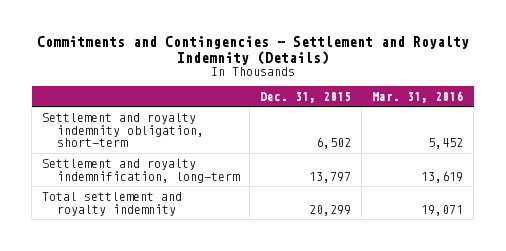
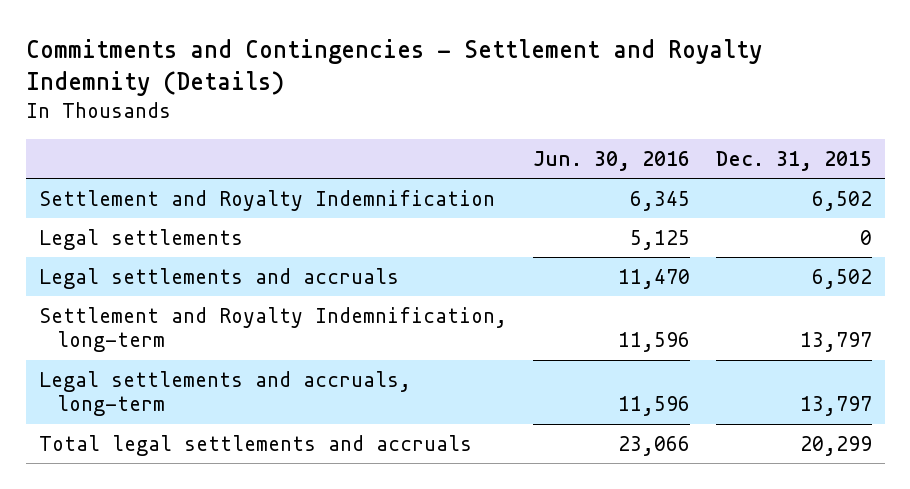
[372,90,464,103] Mar. 31, 2016 -> none
none -> [532,150,690,171] Jun. 30, 2016
none -> [38,189,495,211] Settlement and Royalty Indemnification
none -> [38,228,243,250] Legal settlements
[42,112,204,148] Settlement and royalty indemnity obligation, short-term -> [38,267,399,289] Legal settlements and accruals
none -> [38,306,507,353] Settlement and Royalty Indemnification, long-term
[42,158,240,183] Settlement and royalty indemnification, long-term -> [38,370,411,417] Legal settlements and accruals, long-term
[42,191,183,216] Total settlement and royalty indemnity -> [38,434,472,456] Total legal settlements and accruals

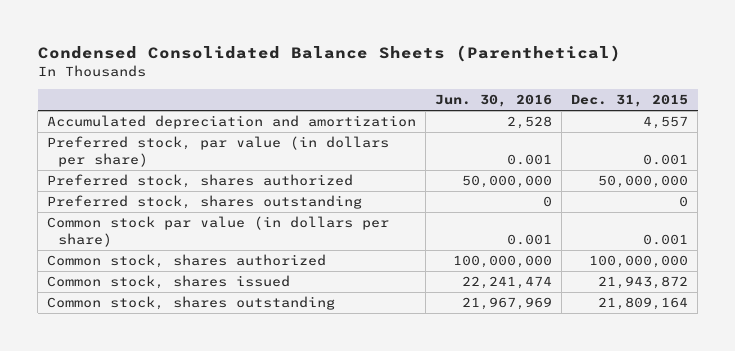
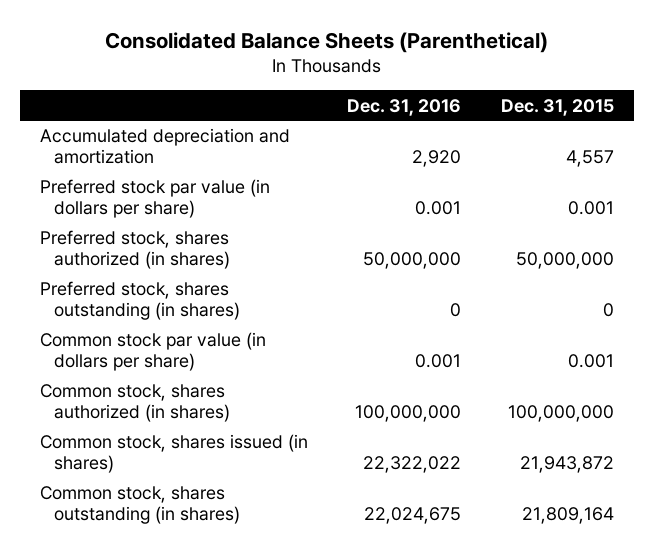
[37,45,621,63] Condensed Consolidated Balance Sheets (Parenthetical) -> [104,31,548,53] Consolidated Balance Sheets (Parenthetical)
[435,94,553,108] Jun. 30, 2016 -> none
none -> [347,98,462,116] Dec. 31, 2016
[47,136,390,168] Preferred stock, par value (in dollars per share) -> [39,179,270,219] Preferred stock par value (in dollars per share)
[47,174,354,189] Preferred stock, shares authorized -> [39,230,231,270] Preferred stock, shares authorized (in shares)
[47,195,363,210] Preferred stock, shares outstanding -> [39,281,241,321] Preferred stock, shares outstanding (in shares)
[47,254,327,269] Common stock, shares authorized -> [39,384,231,423] Common stock, shares authorized (in shares)
[47,275,291,290] Common stock, shares issued -> [39,434,308,474] Common stock, shares issued (in shares)
[47,296,336,311] Common stock, shares outstanding -> [39,486,241,525] Common stock, shares outstanding (in shares)

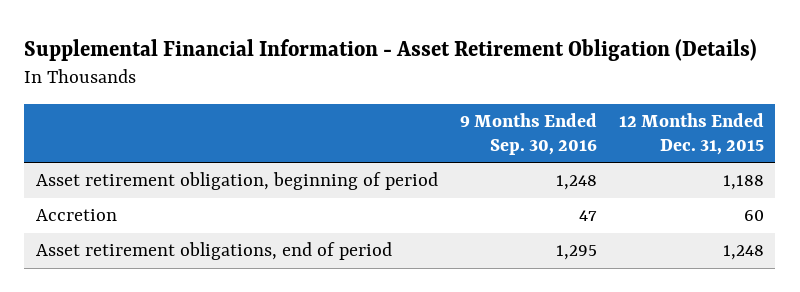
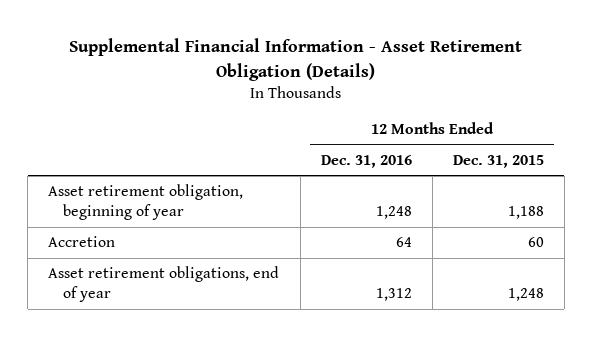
[459,112,597,155] 9 Months Ended Sep. 30, 2016 -> none
none -> [320,154,412,168] Dec. 31, 2016
[35,172,438,191] Asset retirement obligation, beginning of period -> [48,184,244,221] Asset retirement obligation, beginning of year
[35,242,392,261] Asset retirement obligations, end of period -> [48,266,280,303] Asset retirement obligations, end of year

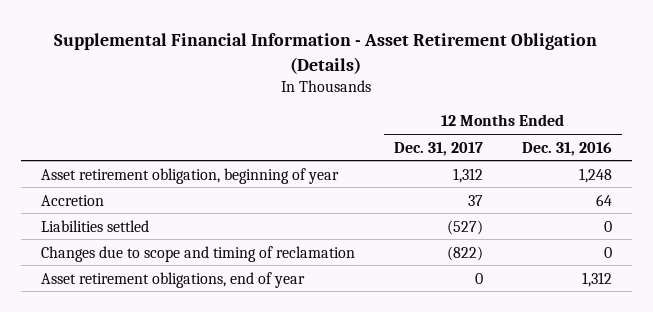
[452,154,544,168] Dec. 31, 2015 -> none
none -> [393,141,483,156] Dec. 31, 2017
none -> [40,219,149,232] Liabilities settled
none -> [40,245,355,262] Changes due to scope and timing of reclamation

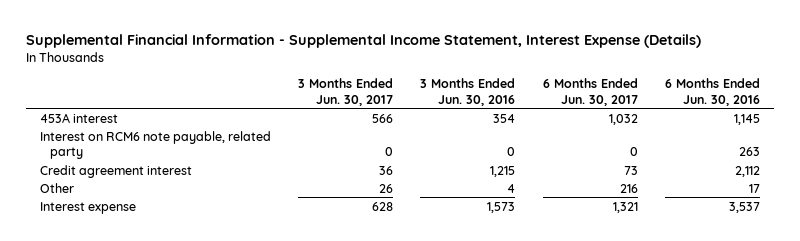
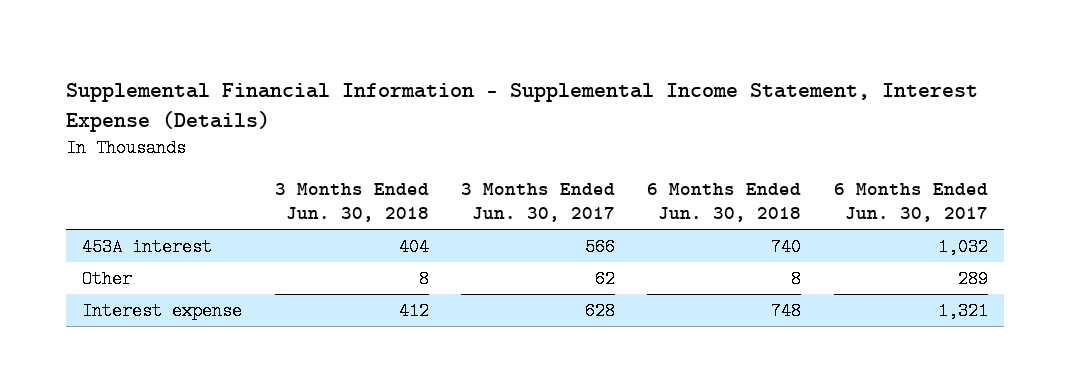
[420,78,516,106] 3 Months Ended Jun. 30, 2016 -> none
[665,78,761,106] 6 Months Ended Jun. 30, 2016 -> none
none -> [274,182,429,223] 3 Months Ended Jun. 30, 2018
none -> [647,182,802,223] 6 Months Ended Jun. 30, 2018
[39,130,271,160] Interest on RCM6 note payable, related party -> none
[39,164,192,178] Credit agreement interest -> none
[378,183,393,193] 26 -> [594,269,615,288] 62
[619,183,638,193] 216 -> [957,269,988,288] 289

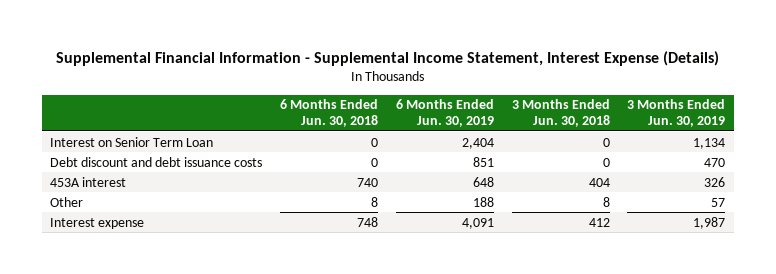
[460,182,615,223] 3 Months Ended Jun. 30, 2017 -> none
[833,182,988,223] 6 Months Ended Jun. 30, 2017 -> none
none -> [395,99,494,128] 6 Months Ended Jun. 30, 2019
none -> [627,99,726,128] 3 Months Ended Jun. 30, 2019
none -> [50,136,214,147] Interest on Senior Term Loan
none -> [50,156,263,167] Debt discount and debt issuance costs

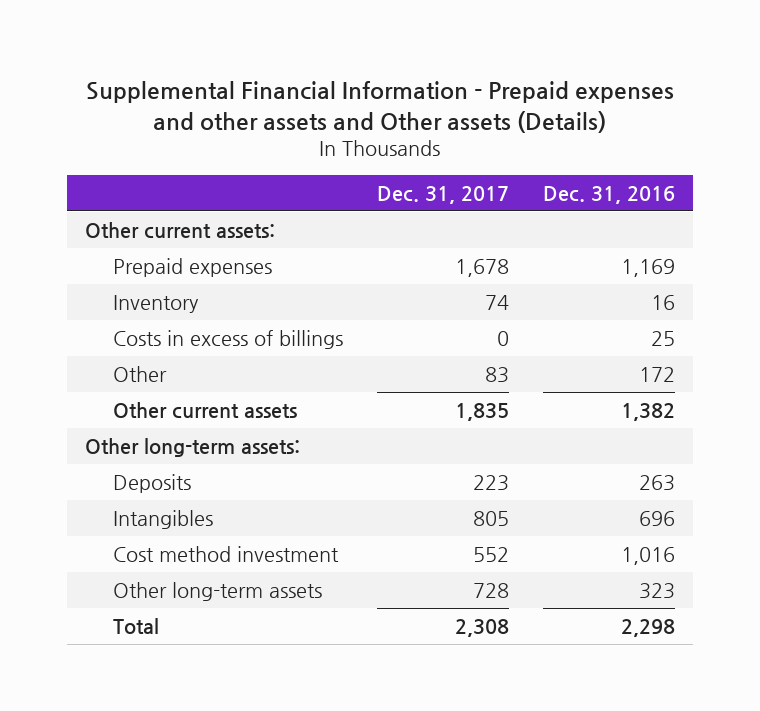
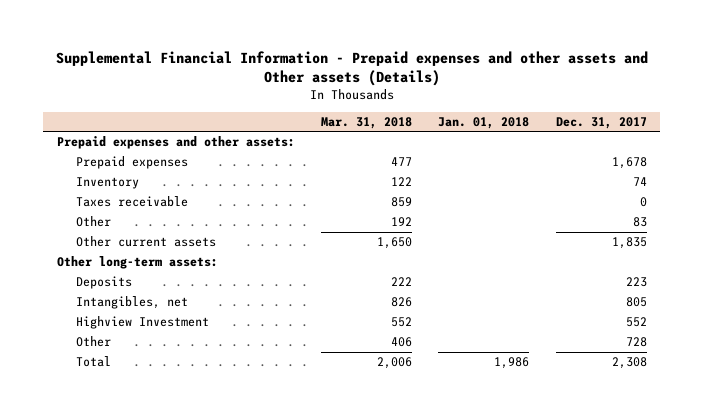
[543,185,676,204] Dec. 31, 2016 -> none
none -> [320,116,412,129] Mar. 31, 2018
none -> [438,116,530,129] Jan. 01, 2018
[84,222,275,240] Other current assets: -> [56,136,295,150] Prepaid expenses and other assets:
[113,330,344,350] Costs in excess of billings -> none
none -> [76,196,189,208] Taxes receivable
[113,510,214,530] Intangibles -> [76,296,189,310] Intangibles, net
[113,546,340,563] Cost method investment -> [76,316,210,330] Highview Investment
[113,582,323,602] Other long-term assets -> [76,336,112,348] Other

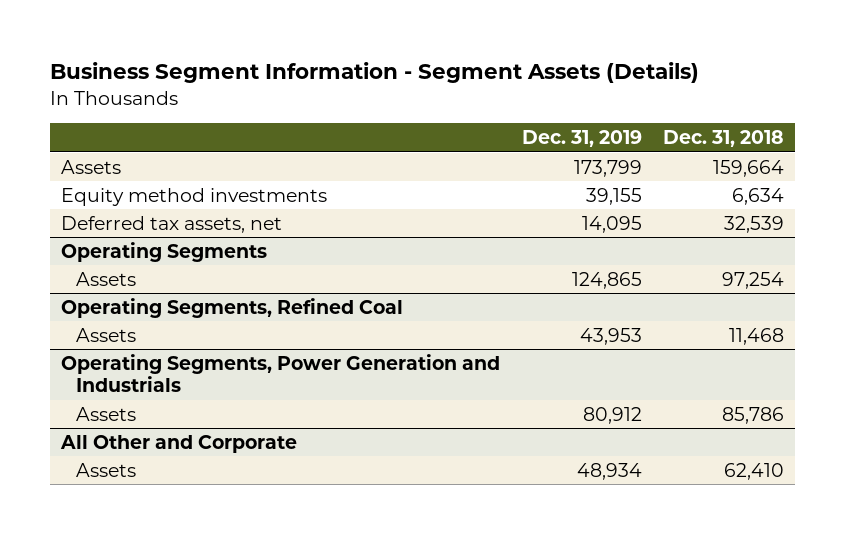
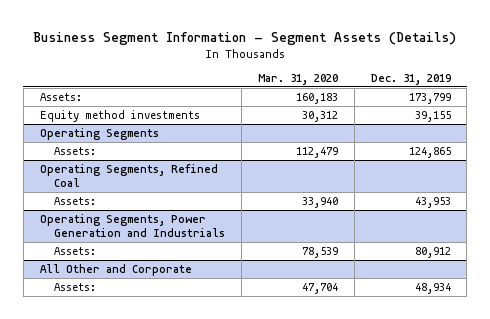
[663,130,785,148] Dec. 31, 2018 -> none
none -> [257,74,338,86] Mar. 31, 2020
[60,159,121,174] Assets -> [39,92,82,101] Assets:
[60,215,282,233] Deferred tax assets, net -> none
[76,271,137,286] Assets -> [54,146,97,155] Assets:
[76,327,137,342] Assets -> [54,196,97,205] Assets:
[76,406,137,421] Assets -> [54,246,97,255] Assets:
[76,462,137,477] Assets -> [54,282,97,291] Assets:

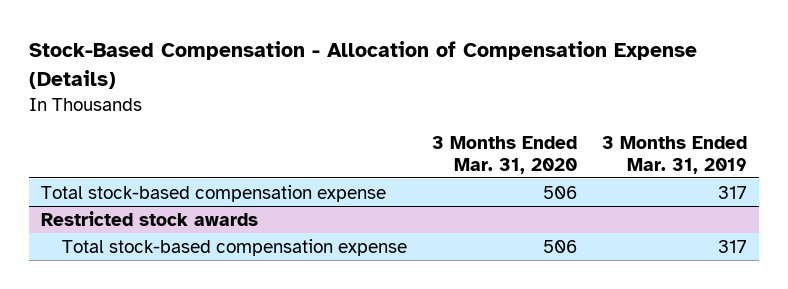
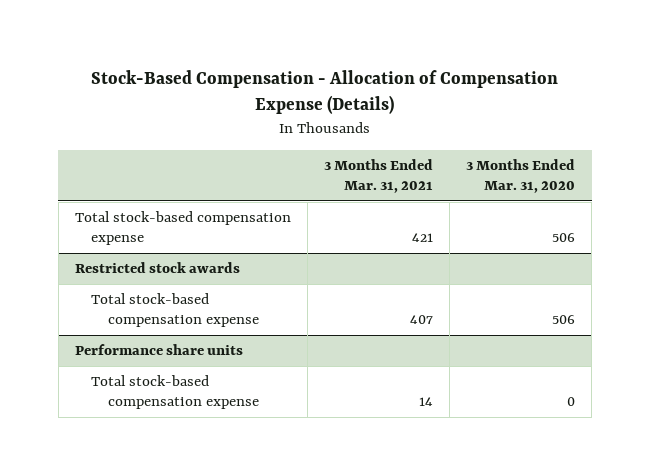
[601,135,747,174] 3 Months Ended Mar. 31, 2019 -> none
none -> [324,158,434,194] 3 Months Ended Mar. 31, 2021
none -> [74,344,243,356] Performance share units
none -> [91,375,259,410] Total stock-based compensation expense

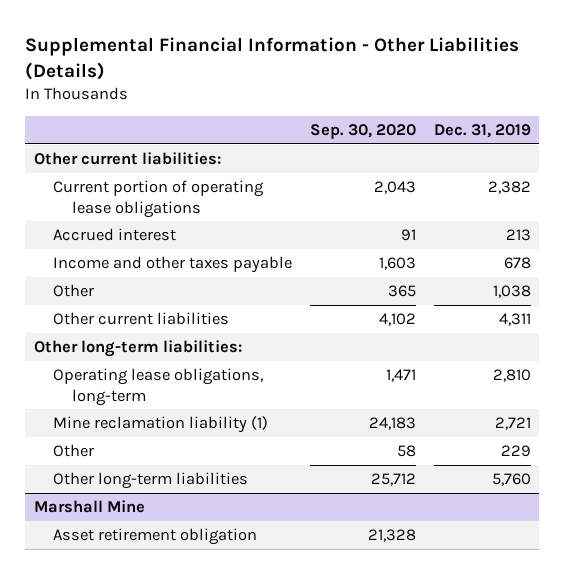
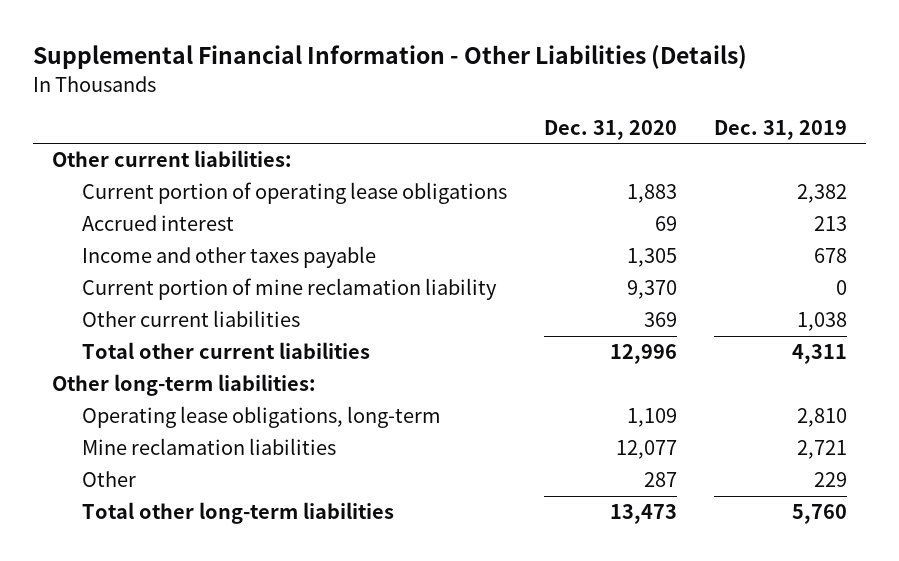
[309,124,416,140] Sep. 30, 2020 -> none
none -> [544,119,678,140] Dec. 31, 2020
none -> [82,278,498,301] Current portion of mine reclamation liability
[52,284,94,298] Other -> [82,310,301,328] Other current liabilities
[52,312,229,326] Other current liabilities -> [82,342,371,360] Total other current liabilities
[52,416,268,434] Mine reclamation liability (1) -> [82,438,337,456] Mine reclamation liabilities
[34,500,146,514] Marshall Mine -> none
[52,528,257,546] Asset retirement obligation -> none
[52,472,248,490] Other long-term liabilities -> [82,502,395,525] Total other long-term liabilities

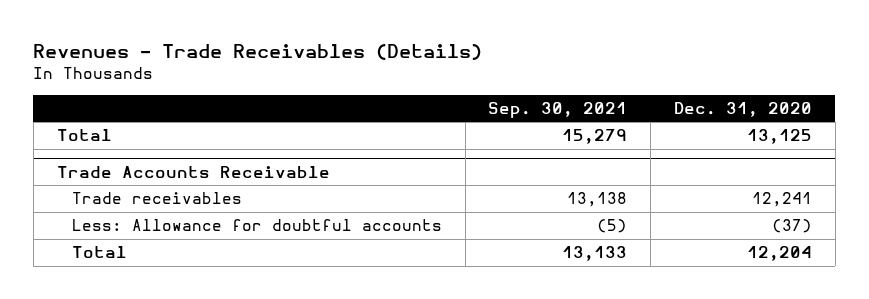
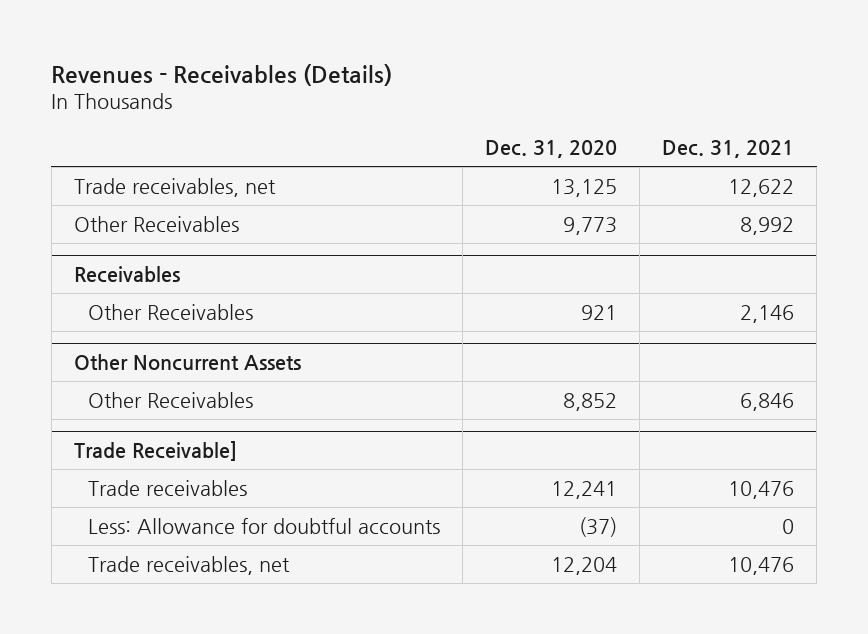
[33,43,483,60] Revenues - Trade Receivables (Details) -> [51,63,393,86] Revenues - Receivables (Details)
[488,101,628,118] Sep. 30, 2021 -> none
none -> [662,140,795,159] Dec. 31, 2021
[56,129,112,142] Total -> [73,177,276,197] Trade receivables, net
none -> [73,215,239,232] Other Receivables
none -> [73,266,180,284] Receivables
none -> [87,303,253,320] Other Receivables
none -> [73,354,301,372] Other Noncurrent Assets
none -> [87,391,253,408] Other Receivables
[56,165,330,178] Trade Accounts Receivable -> [73,441,237,462] Trade Receivable]
[71,246,127,259] Total -> [87,555,290,575] Trade receivables, net

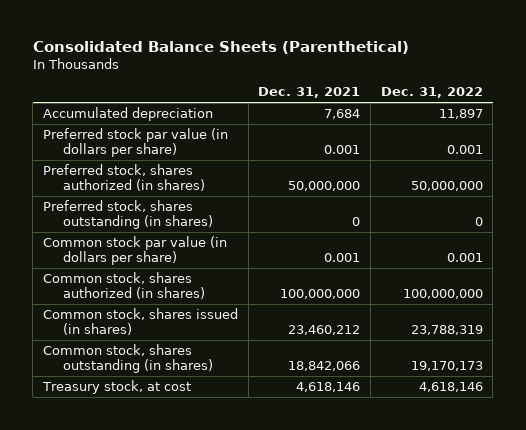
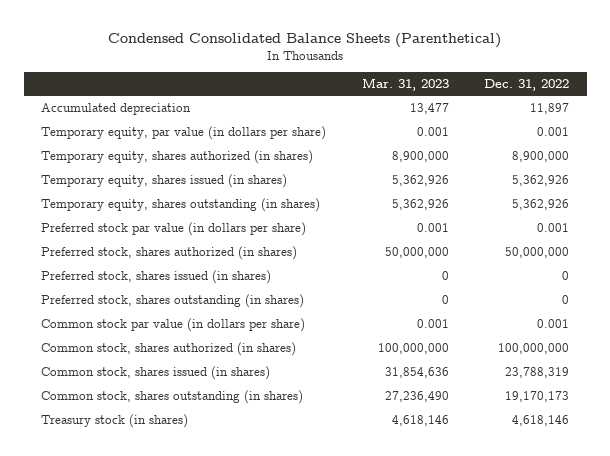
[32,41,409,55] Consolidated Balance Sheets (Parenthetical) -> [108,32,502,48] Condensed Consolidated Balance Sheets (Parenthetical)
[258,87,361,99] Dec. 31, 2021 -> none
none -> [361,77,449,91] Mar. 31, 2023
none -> [41,126,327,141] Temporary equity, par value (in dollars per share)
none -> [41,150,314,165] Temporary equity, shares authorized (in shares)
none -> [41,174,288,189] Temporary equity, shares issued (in shares)
none -> [41,198,321,213] Temporary equity, shares outstanding (in shares)
none -> [41,270,272,285] Preferred stock, shares issued (in shares)
[42,379,192,394] Treasury stock, at cost -> [41,414,189,429] Treasury stock (in shares)

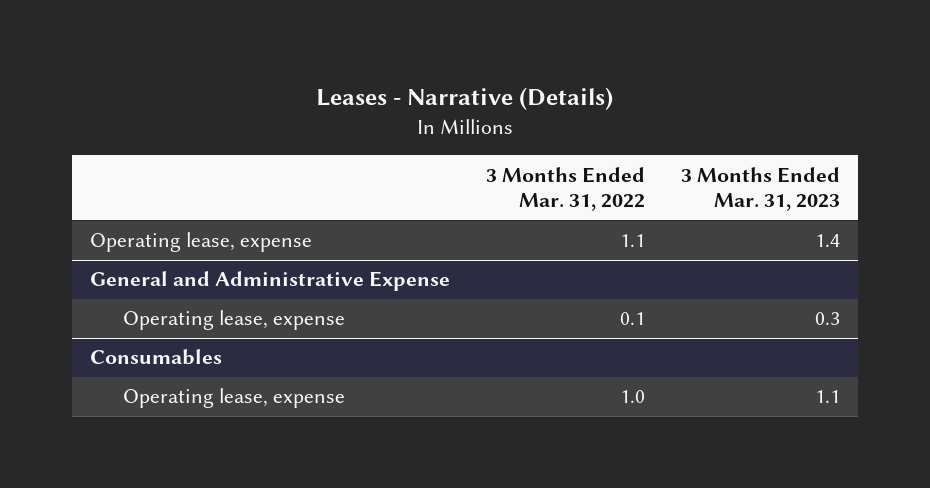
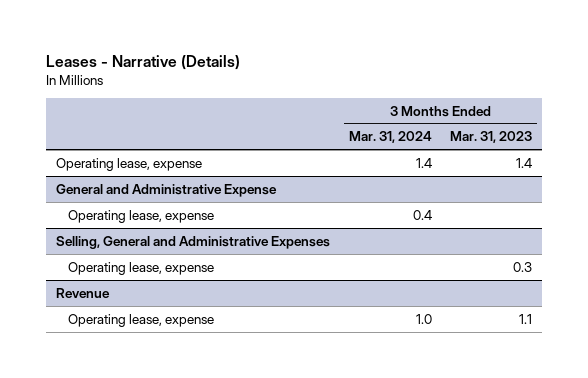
[485,166,645,212] 3 Months Ended Mar. 31, 2022 -> none
none -> [348,131,432,144] Mar. 31, 2024
none -> [68,209,215,223] Operating lease, expense
none -> [55,235,330,249] Selling, General and Administrative Expenses
[89,349,222,366] Consumables -> [55,287,110,298] Revenue

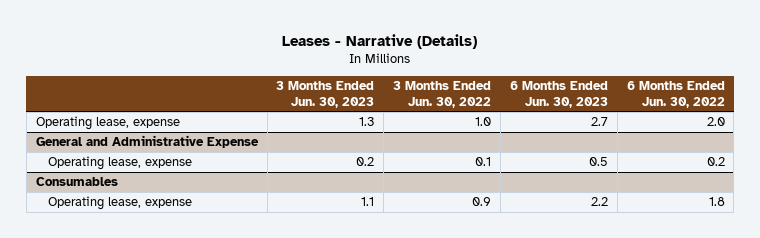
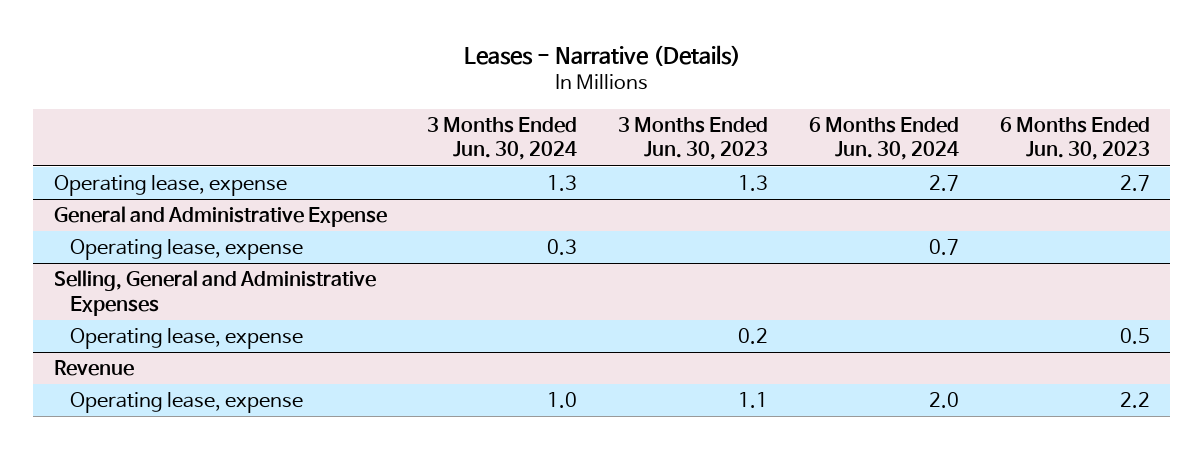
[393,80,492,108] 3 Months Ended Jun. 30, 2022 -> none
[626,80,725,108] 6 Months Ended Jun. 30, 2022 -> none
none -> [427,116,578,161] 3 Months Ended Jun. 30, 2024
none -> [808,116,959,161] 6 Months Ended Jun. 30, 2024
none -> [69,238,303,260] Operating lease, expense
none -> [53,269,376,316] Selling, General and Administrative Expenses
[35,177,118,187] Consumables -> [53,359,134,376] Revenue

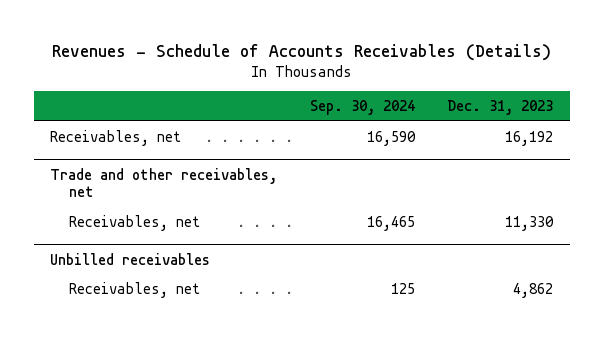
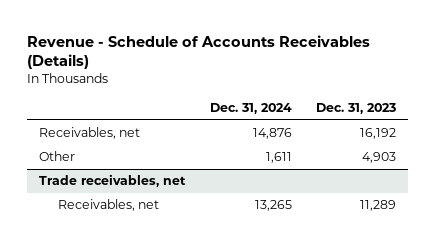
[51,43,551,61] Revenues - Schedule of Accounts Receivables (Details) -> [27,34,371,70] Revenue - Schedule of Accounts Receivables (Details)
[309,100,415,116] Sep. 30, 2024 -> none
none -> [209,103,292,115] Dec. 31, 2024
[49,252,210,265] Unbilled receivables -> none
[68,281,200,298] Receivables, net -> none
none -> [39,151,76,162] Other
[49,167,277,198] Trade and other receivables, net -> [39,174,187,188] Trade receivables, net
[505,215,555,231] 11,330 -> [360,200,397,212] 11,289

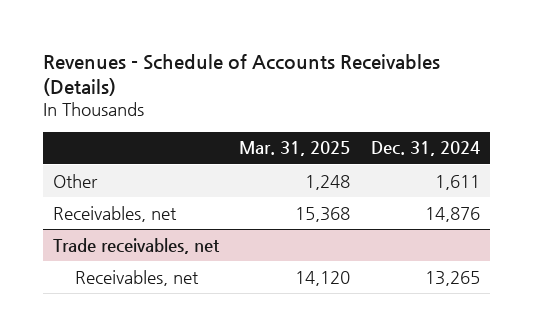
[27,34,371,70] Revenue - Schedule of Accounts Receivables (Details) -> [42,54,440,97] Revenues - Schedule of Accounts Receivables (Details)
[316,103,397,115] Dec. 31, 2023 -> none
none -> [239,141,351,157] Mar. 31, 2025
[39,127,141,140] Receivables, net -> [52,205,177,222] Receivables, net

